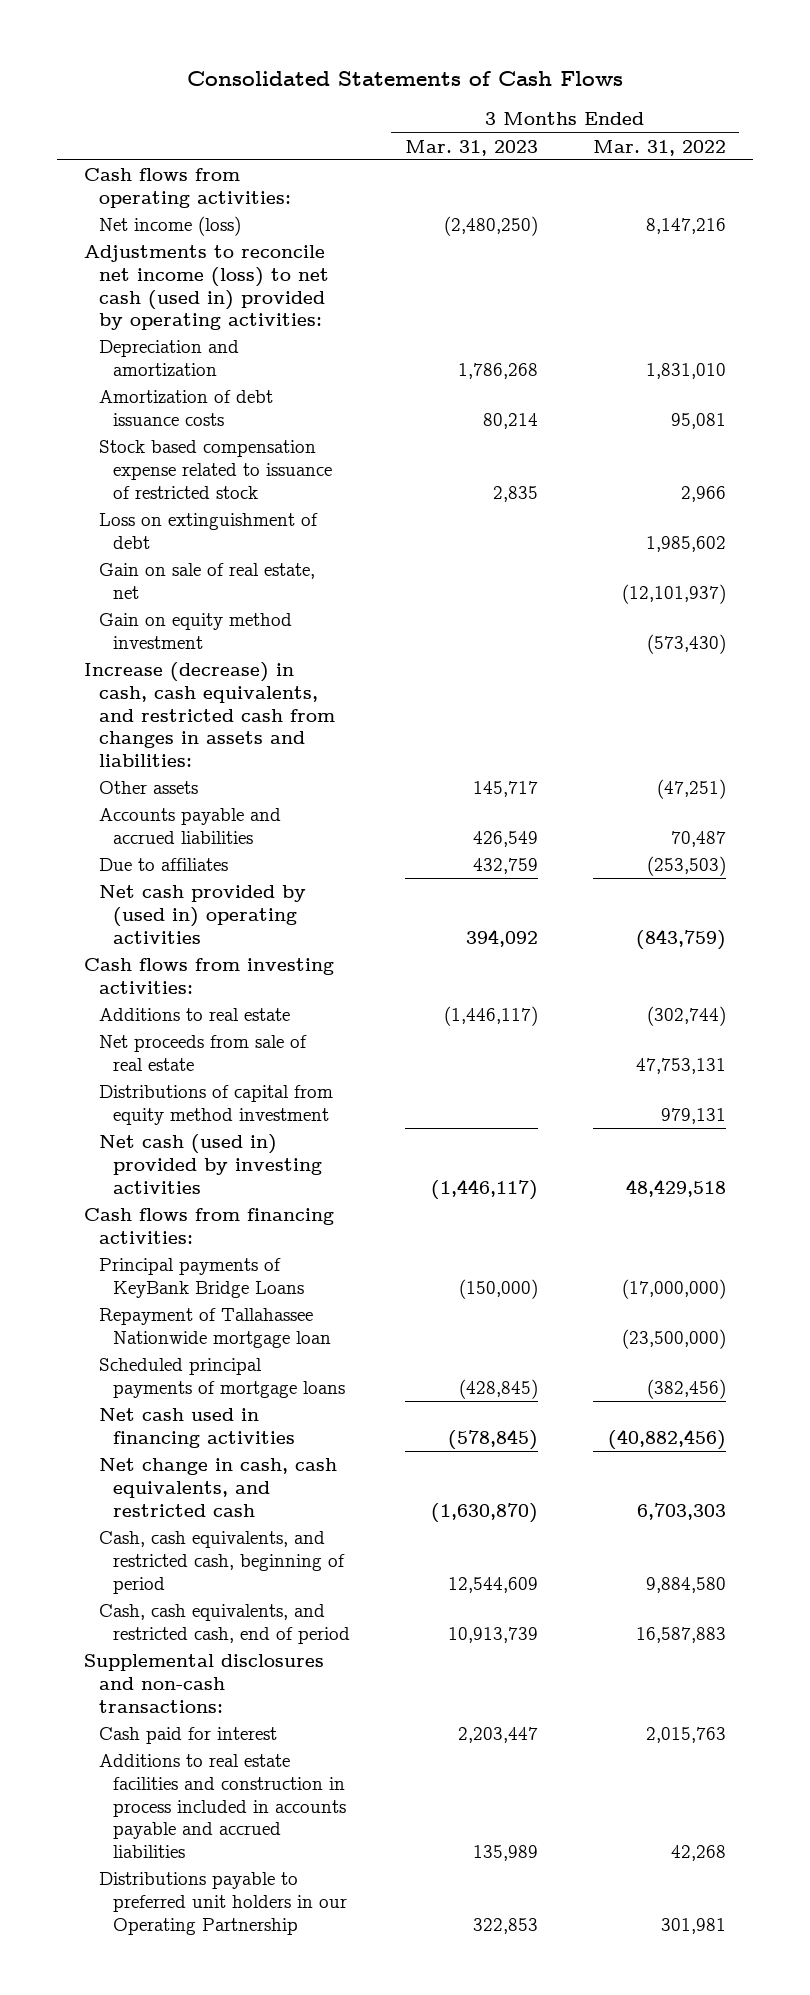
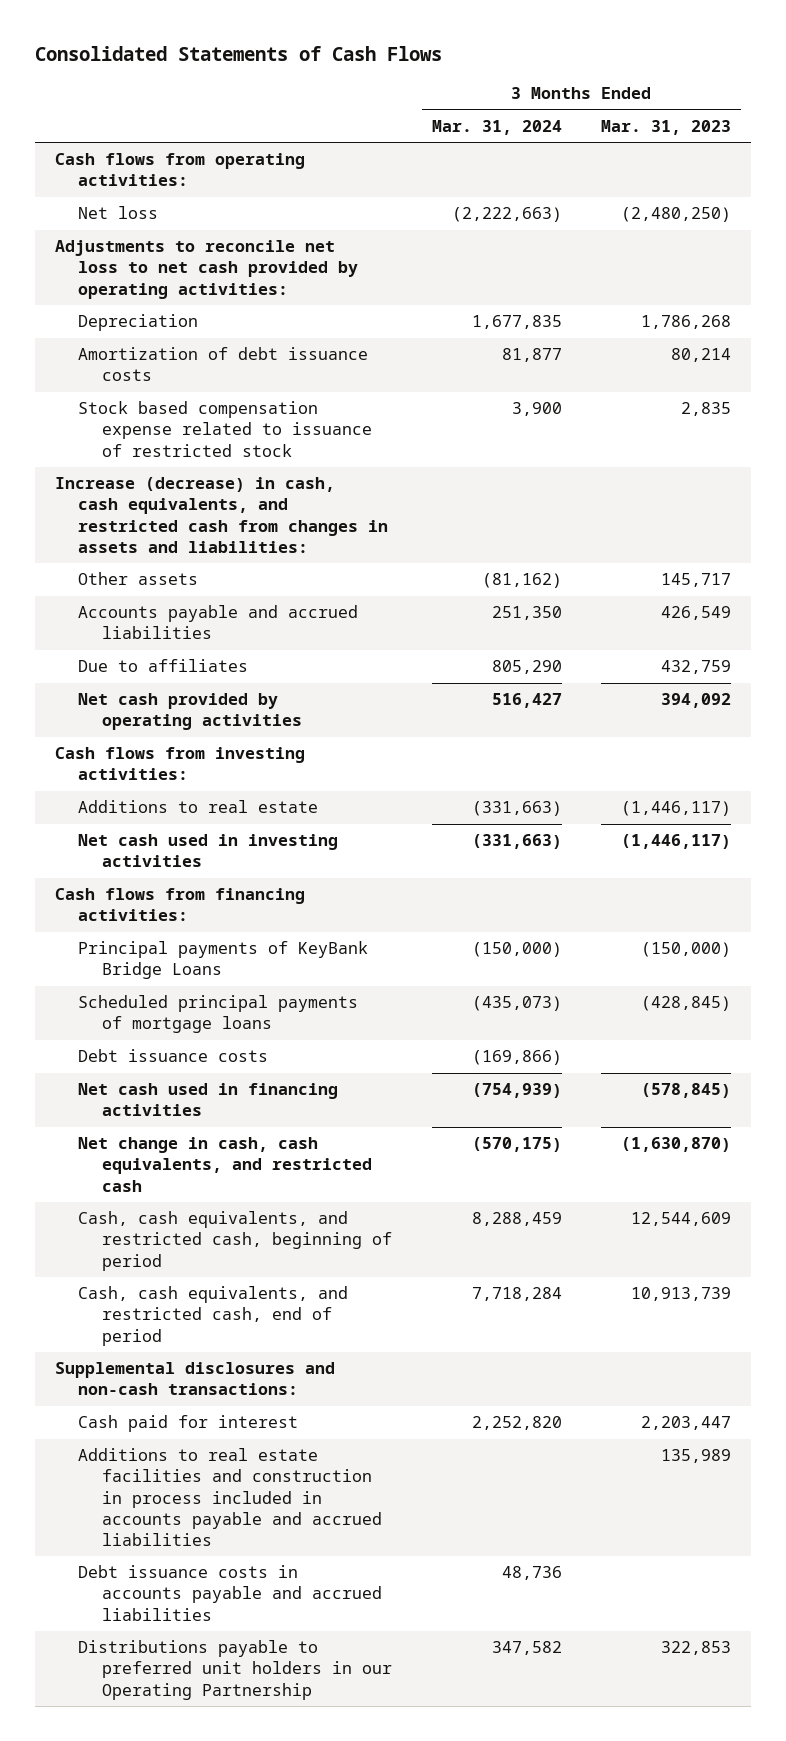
[592,139,726,156] Mar. 31, 2022 -> none
none -> [431,120,562,136] Mar. 31, 2024
[98,216,241,237] Net income (loss) -> [78,206,159,220] Net loss
[84,245,329,331] Adjustments to reconcile net income (loss) to net cash (used in) provided by operating activities: -> [54,240,359,299] Adjustments to reconcile net loss to net cash provided by operating activities:
[98,340,239,376] Depreciation and amortization -> [78,314,199,332] Depreciation
[98,513,318,549] Loss on extinguishment of debt -> none
[98,563,315,599] Gain on sale of real estate, net -> none
[98,613,292,649] Gain on equity method investment -> none
[98,885,306,944] Net cash provided by (used in) operating activities -> [78,693,303,731] Net cash provided by operating activities
[98,1035,307,1071] Net proceeds from sale of real estate -> none
[98,1085,333,1125] Distributions of capital from equity method investment -> none
[98,1134,322,1194] Net cash (used in) provided by investing activities -> [78,834,339,868] Net cash used in investing activities
[98,1308,331,1348] Repayment of Tallahassee Nationwide mortgage loan -> none
none -> [78,1049,269,1063] Debt issuance costs
none -> [78,1565,383,1621] Debt issuance costs in accounts payable and accrued liabilities

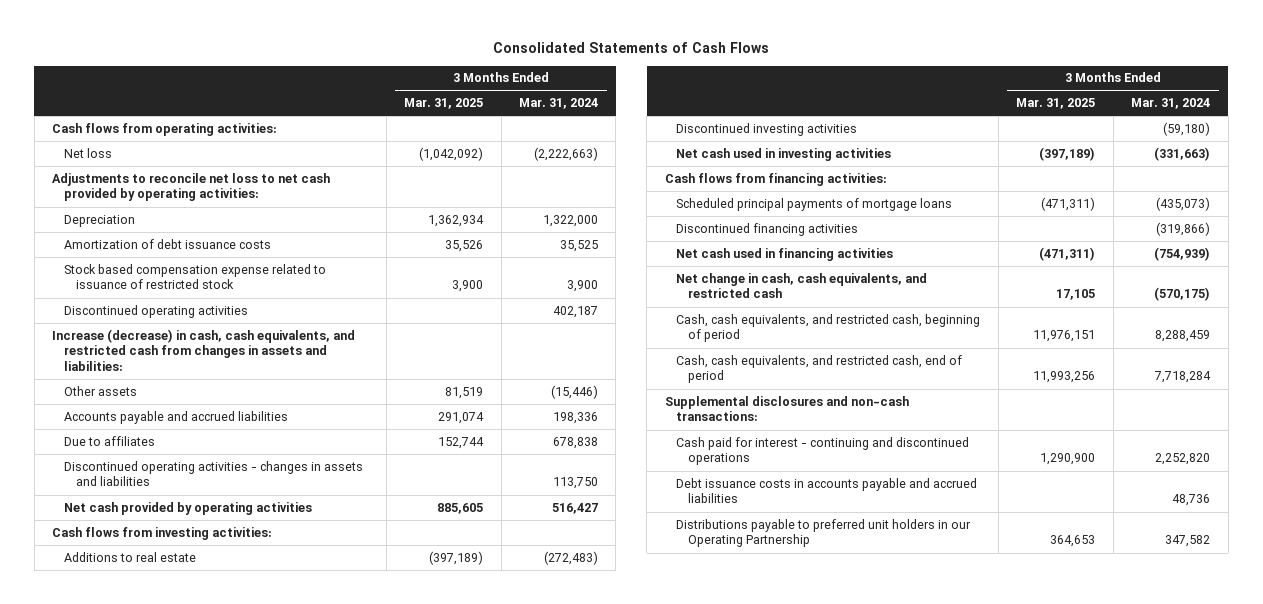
[601,120,732,136] Mar. 31, 2023 -> none
none -> [404,98,484,110] Mar. 31, 2025
[471,315,562,330] 1,677,835 -> [542,214,598,227] 1,322,000
[501,348,562,363] 81,877 -> [559,239,598,252] 35,525
none -> [64,304,249,318] Discontinued operating activities
[481,573,562,589] (81,162) -> [550,384,598,399] (15,446)
[491,606,562,621] 251,350 -> [552,411,598,424] 198,336
[491,660,562,675] 805,290 -> [552,436,598,449] 678,838
none -> [64,460,364,487] Discontinued operating activities - changes in assets and liabilities
[471,801,562,817] (331,663) -> [543,550,598,565] (272,483)
none -> [676,122,858,136] Discontinued investing activities
[78,941,369,980] Principal payments of KeyBank Bridge Loans -> none
[78,1049,269,1063] Debt issuance costs -> none
none -> [676,222,859,236] Discontinued financing activities
[78,1448,383,1546] Additions to real estate facilities and construction in process included in accounts payable and accrued liabilities -> none
[78,1415,299,1433] Cash paid for interest -> [676,436,970,466] Cash paid for interest - continuing and discontinued operations

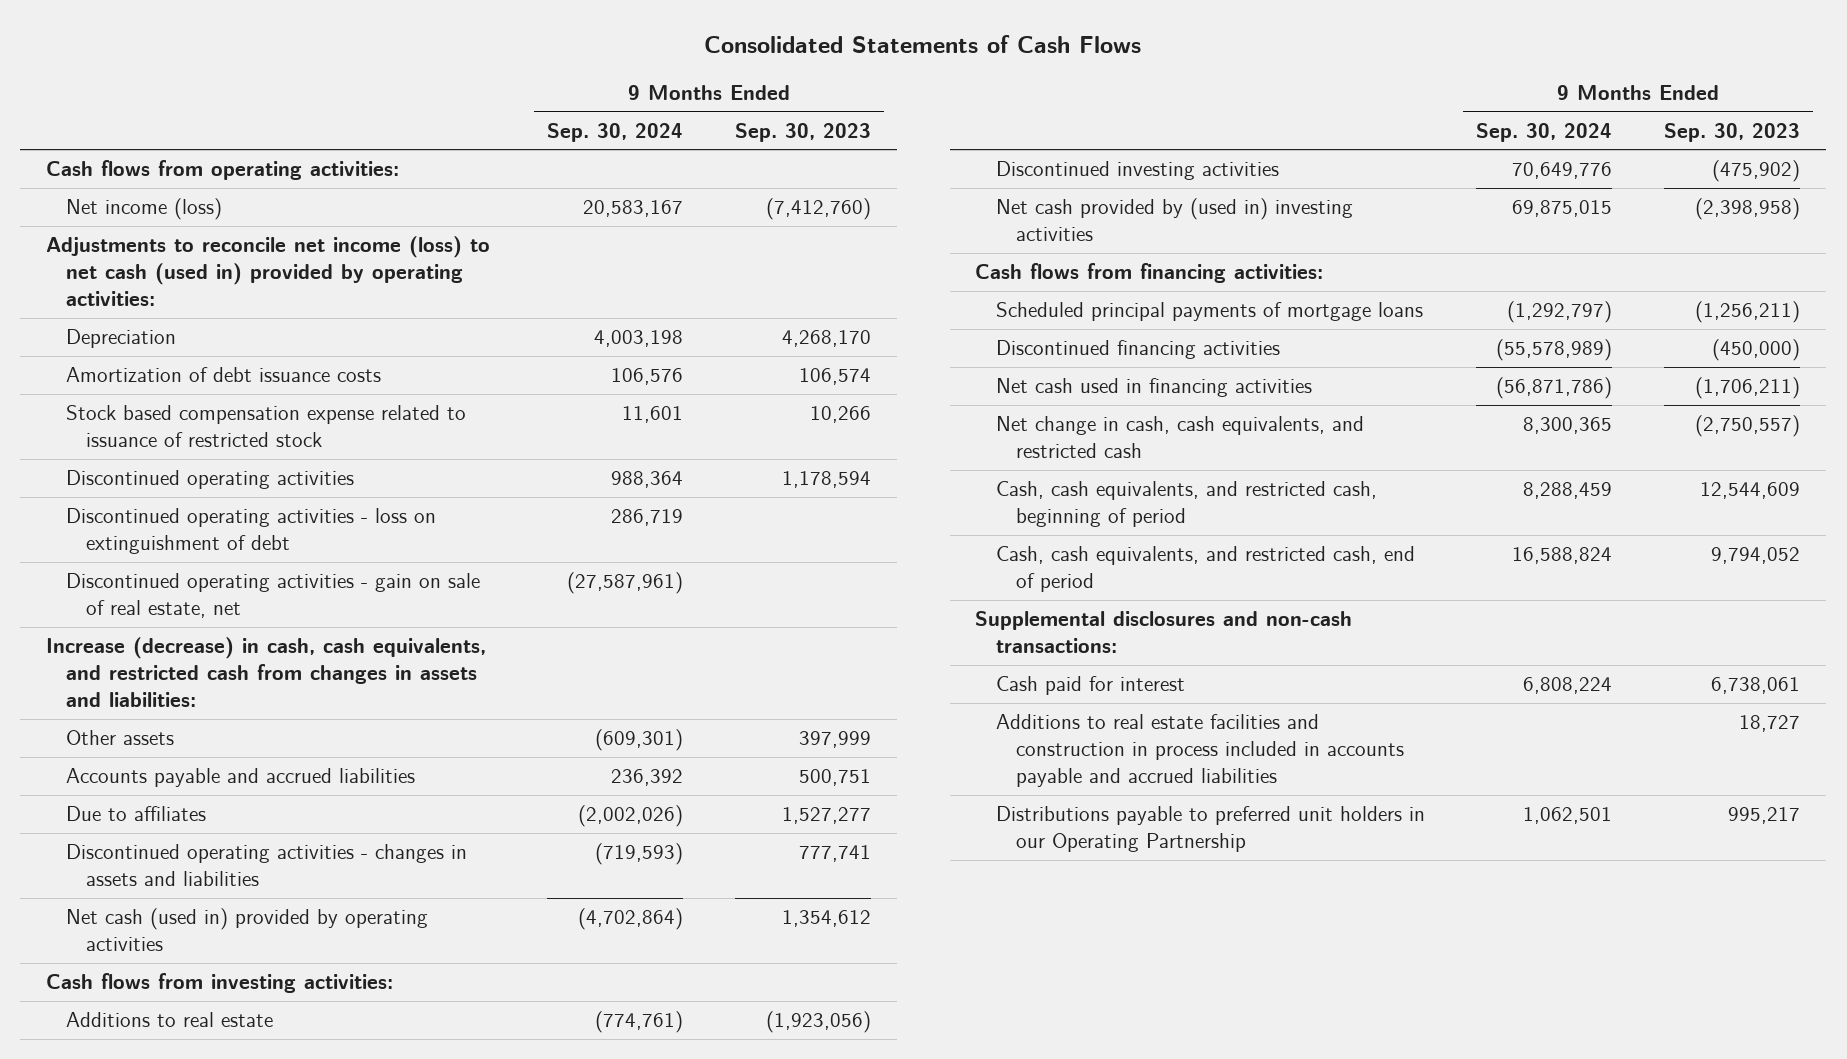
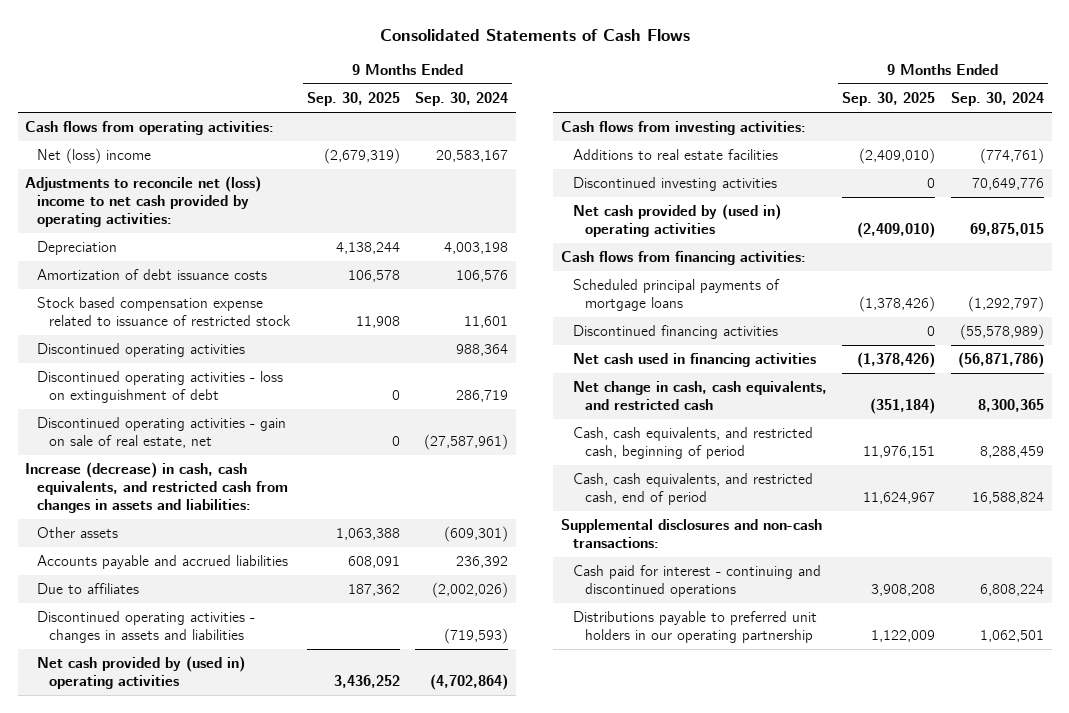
[735,122,872,142] Sep. 30, 2023 -> none
none -> [306,92,400,107] Sep. 30, 2025
[66,198,223,221] Net income (loss) -> [37,148,152,165] Net (loss) income
[46,236,491,307] Adjustments to reconcile net income (loss) to net cash (used in) provided by operating activities: -> [25,176,262,227] Adjustments to reconcile net (loss) income to net cash provided by operating activities:
[66,908,429,952] Net cash (used in) provided by operating activities -> [37,656,246,690] Net cash provided by (used in) operating activities
[66,1012,274,1028] Additions to real estate -> [572,149,778,161] Additions to real estate facilities
[995,198,1353,242] Net cash provided by (used in) investing activities -> [572,204,781,238] Net cash provided by (used in) operating activities
[995,714,1404,788] Additions to real estate facilities and construction in process included in accounts payable and accrued liabilities -> none
[995,676,1185,696] Cash paid for interest -> [572,565,821,598] Cash paid for interest - continuing and discontinued operations
[995,806,1425,853] Distributions payable to preferred unit holders in our Operating Partnership -> [572,611,817,644] Distributions payable to preferred unit holders in our operating partnership

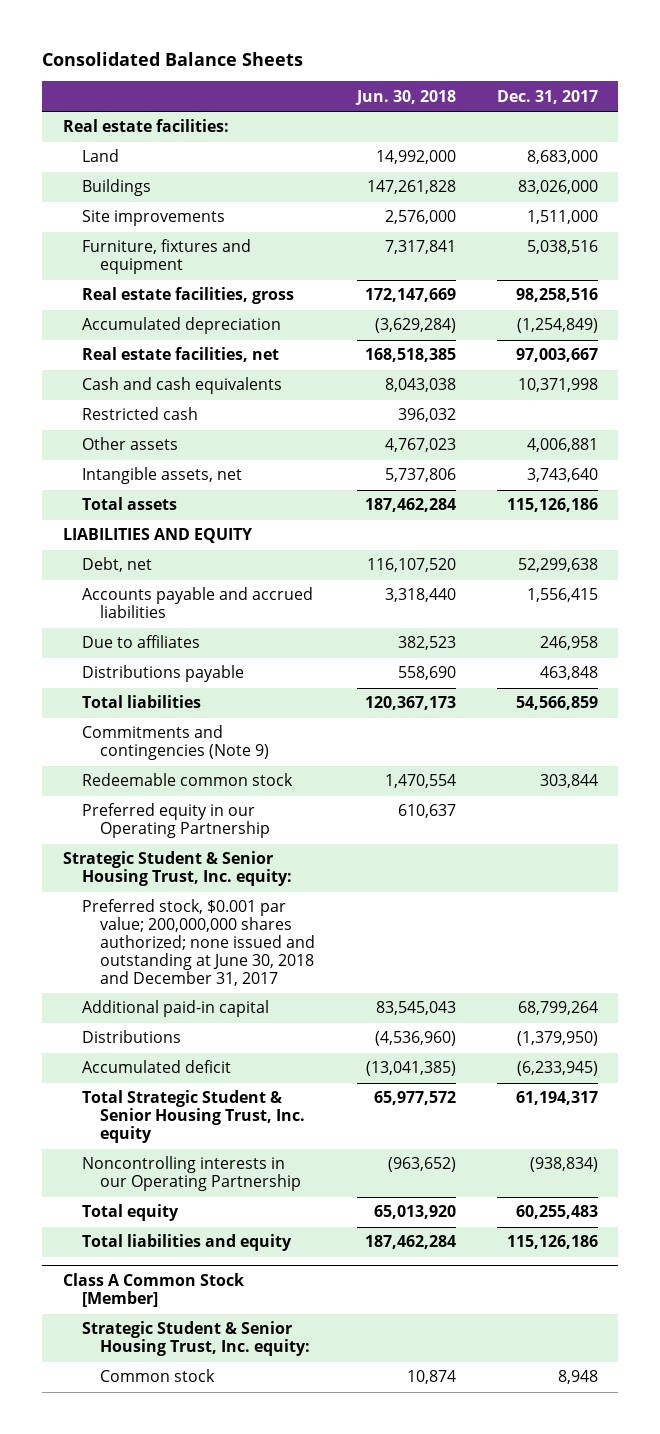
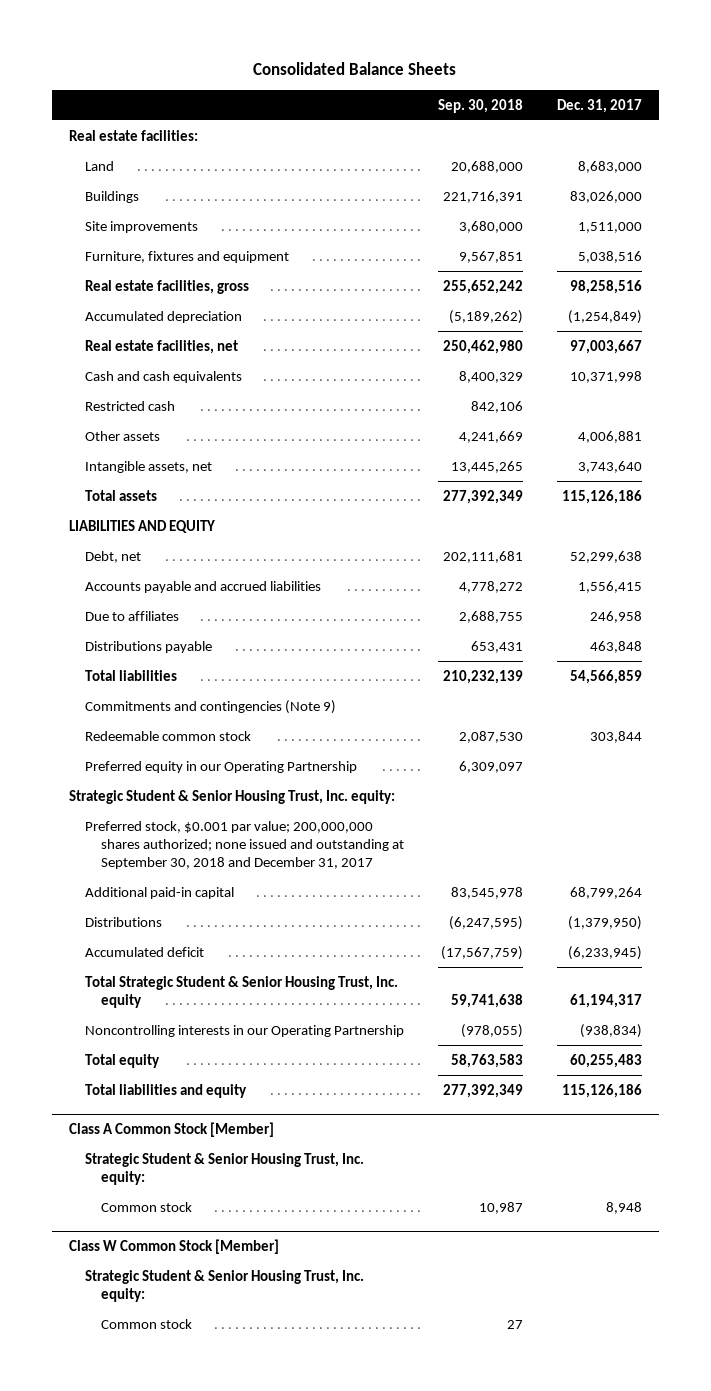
[354,89,456,105] Jun. 30, 2018 -> none
none -> [438,98,524,113] Sep. 30, 2018
[81,899,316,986] Preferred stock, $0.001 par value; 200,000,000 shares authorized; none issued and outstanding at June 30, 2018 and December 31, 2017 -> [84,820,405,869] Preferred stock, $0.001 par value; 200,000,000 shares authorized; none issued and outstanding at September 30, 2018 and December 31, 2017
none -> [68,1238,279,1254] Class W Common Stock [Member]
none -> [84,1269,364,1302] Strategic Student & Senior Housing Trust, Inc. equity:
none -> [101,1318,193,1329] Common stock

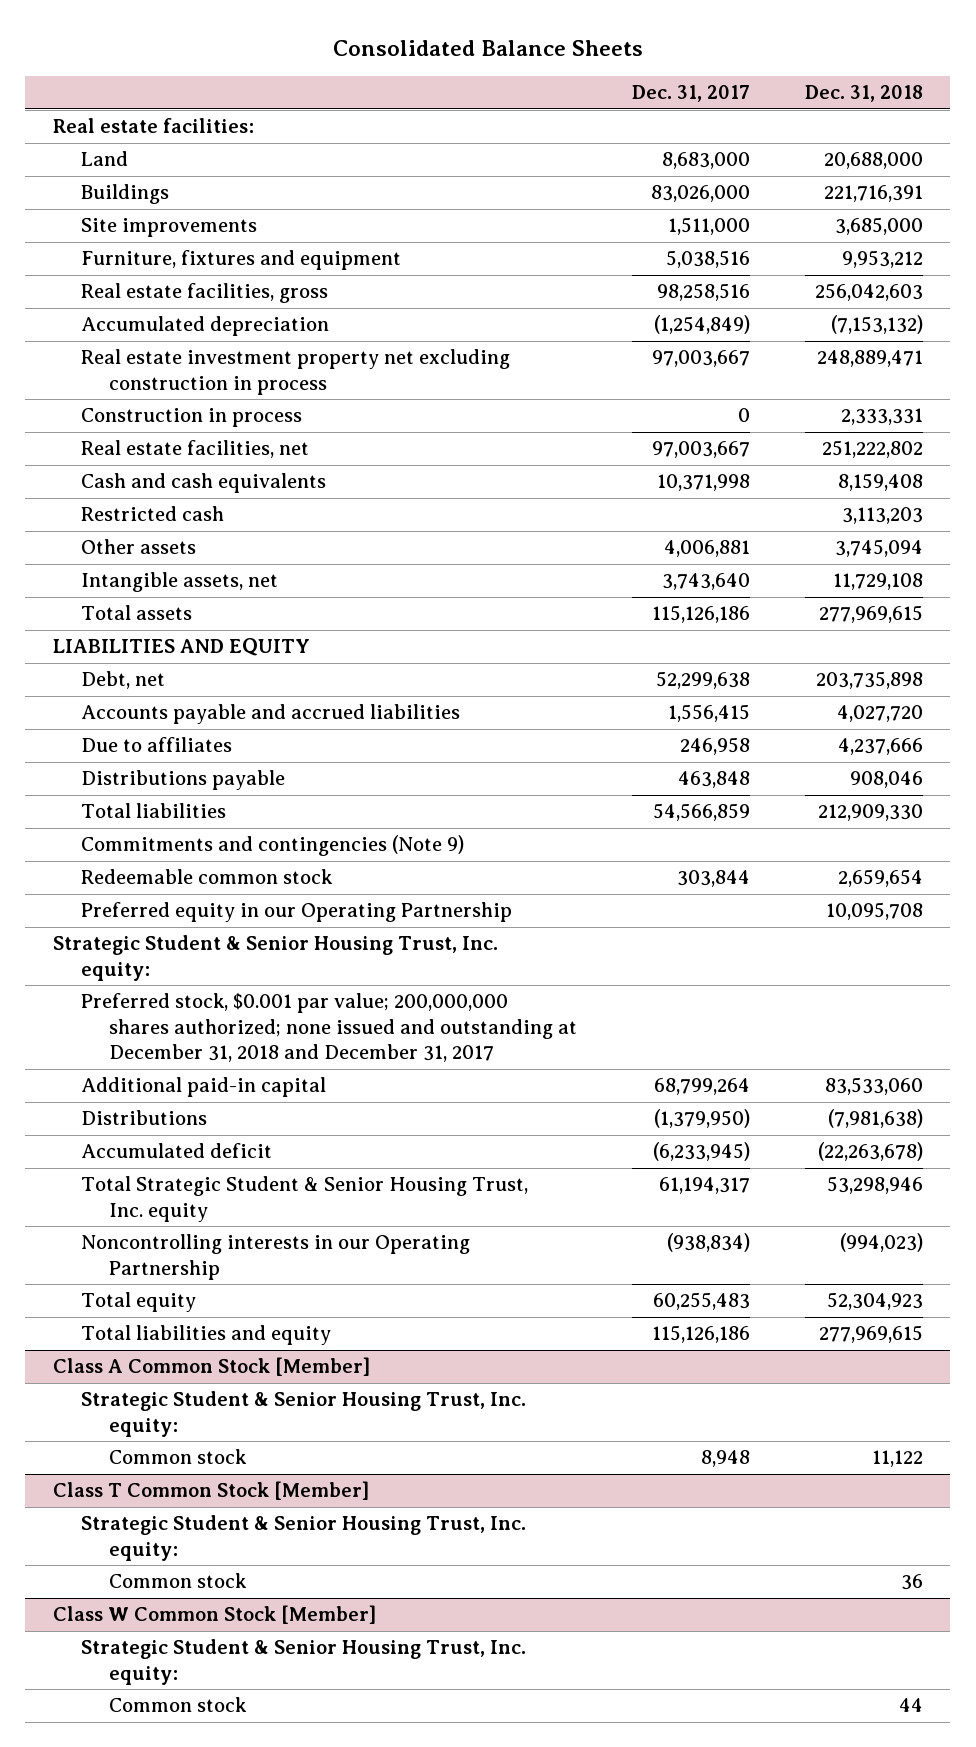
[438,98,524,113] Sep. 30, 2018 -> none
none -> [804,85,923,103] Dec. 31, 2018
none -> [80,349,510,395] Real estate investment property net excluding construction in process
none -> [80,408,302,428] Construction in process
[84,820,405,869] Preferred stock, $0.001 par value; 200,000,000 shares authorized; none issued and outstanding at September 30, 2018 and December 31, 2017 -> [80,993,578,1062] Preferred stock, $0.001 par value; 200,000,000 shares authorized; none issued and outstanding at December 31, 2018 and December 31, 2017
none -> [52,1481,369,1501] Class T Common Stock [Member]
none -> [80,1515,526,1561] Strategic Student & Senior Housing Trust, Inc. equity:
none -> [109,1573,248,1589] Common stock

